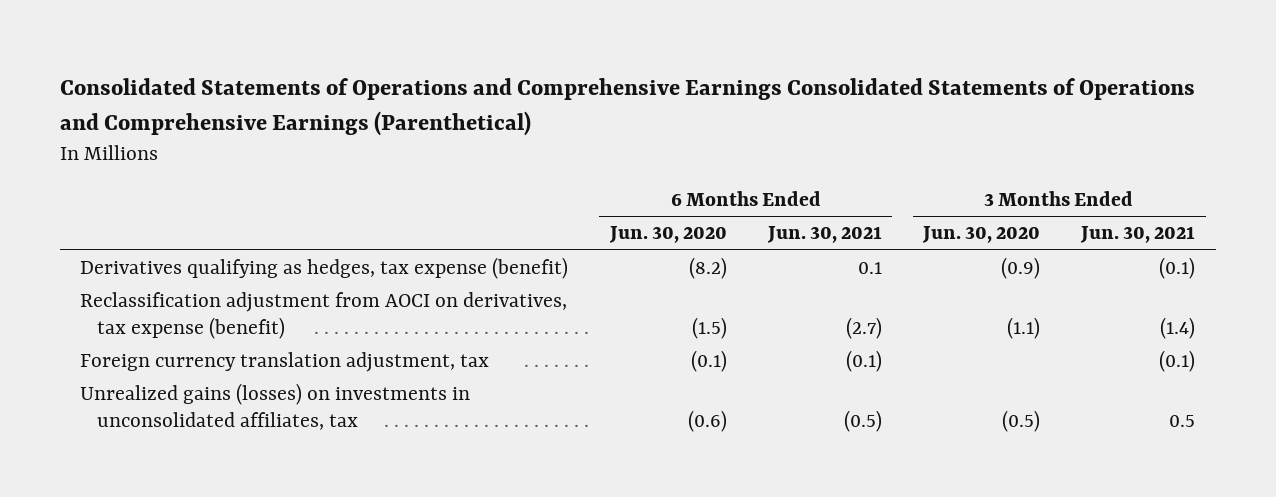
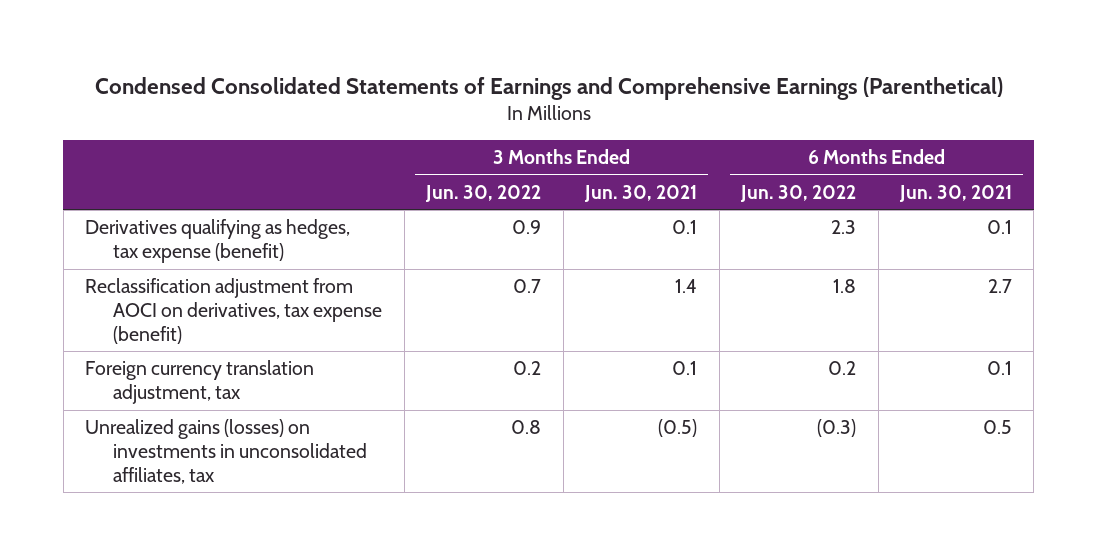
[59,77,1195,136] Consolidated Statements of Operations and Comprehensive Earnings Consolidated Statements of Operations and Comprehensive Earnings (Parenthetical) -> [94,76,1003,100] Condensed Consolidated Statements of Earnings and Comprehensive Earnings (Parenthetical)
[608,226,727,244] Jun. 30, 2020 -> none
[922,226,1041,244] Jun. 30, 2020 -> none
none -> [425,184,542,202] Jun. 30, 2022
none -> [740,184,857,202] Jun. 30, 2022
[1159,257,1196,280] (0.1) -> [672,220,698,235] 0.1
[845,316,882,339] (2.7) -> [988,279,1013,294] 2.7
[1160,316,1196,339] (1.4) -> [675,279,698,294] 1.4
[845,350,882,373] (0.1) -> [987,361,1013,376] 0.1
[1159,350,1196,373] (0.1) -> [672,361,698,376] 0.1
[843,409,882,432] (0.5) -> [983,420,1013,435] 0.5
[1169,414,1196,427] 0.5 -> [658,419,698,438] (0.5)

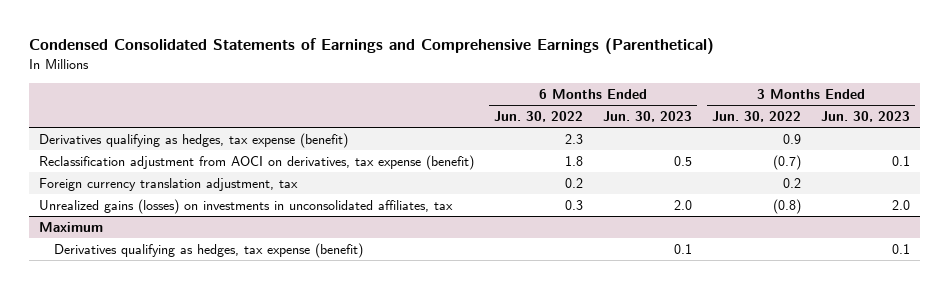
[584,184,698,202] Jun. 30, 2021 -> none
[899,184,1013,202] Jun. 30, 2021 -> none
none -> [602,111,692,123] Jun. 30, 2023
none -> [820,111,910,123] Jun. 30, 2023
[513,279,542,294] 0.7 -> [772,155,801,171] (0.7)
[511,420,542,435] 0.8 -> [772,199,801,215] (0.8)
[817,419,857,438] (0.3) -> [564,200,583,211] 0.3
none -> [38,222,103,233] Maximum
none -> [53,243,363,259] Derivatives qualifying as hedges, tax expense (benefit)

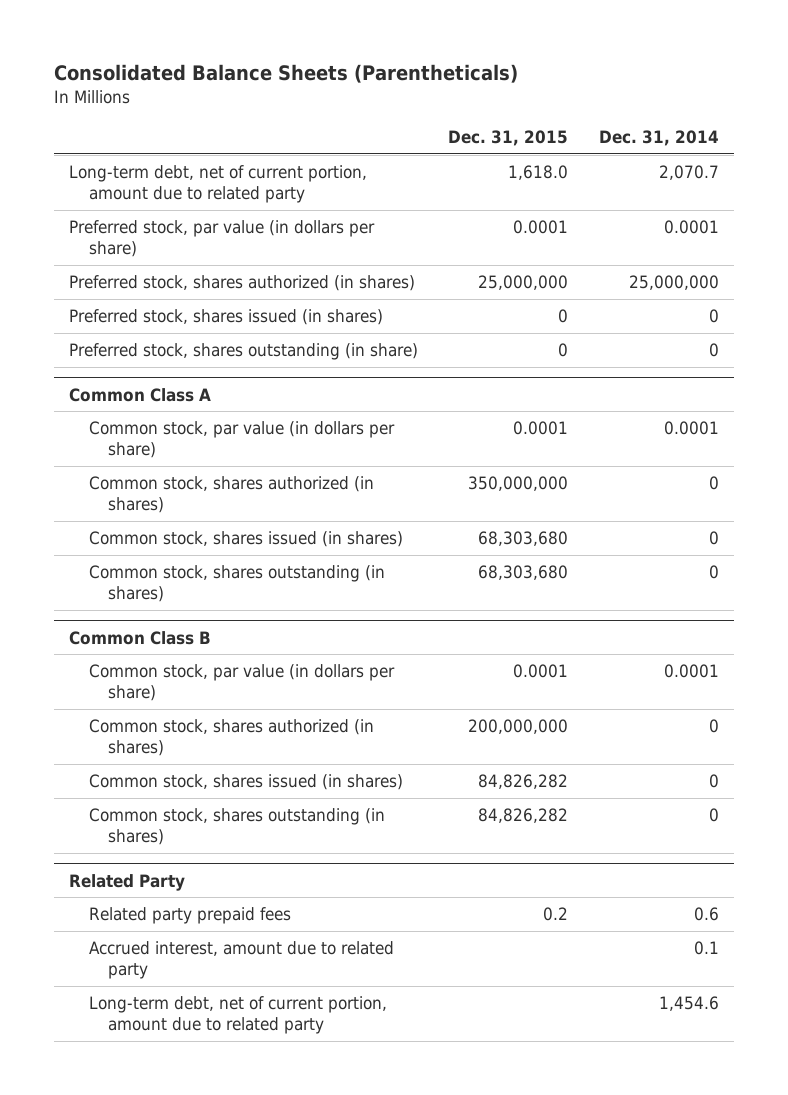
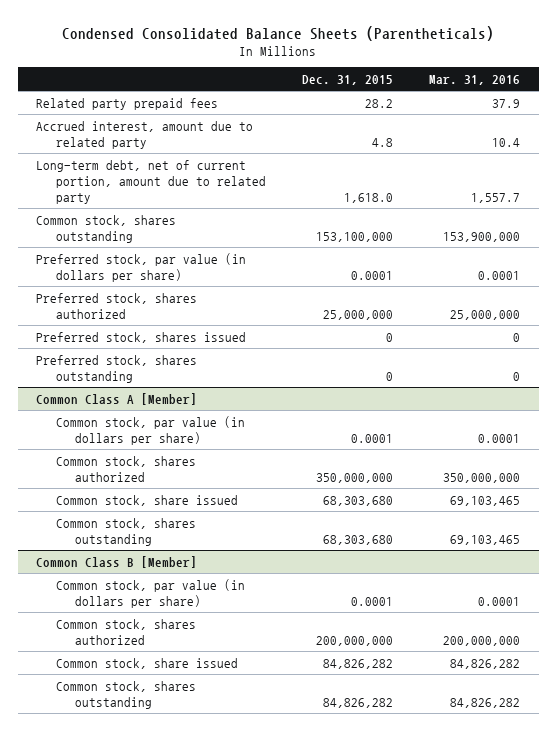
[53,64,518,84] Consolidated Balance Sheets (Parentheticals) -> [62,25,495,41] Condensed Consolidated Balance Sheets (Parentheticals)
[598,130,719,147] Dec. 31, 2014 -> none
none -> [429,74,521,85] Mar. 31, 2016
none -> [36,97,219,110] Related party prepaid fees
none -> [36,120,254,149] Accrued interest, amount due to related party
none -> [36,214,177,243] Common stock, shares outstanding
[69,274,416,291] Preferred stock, shares authorized (in shares) -> [36,292,198,319] Preferred stock, shares authorized
[69,308,384,325] Preferred stock, shares issued (in shares) -> [36,331,247,343] Preferred stock, shares issued
[69,342,419,360] Preferred stock, shares outstanding (in share) -> [36,354,198,383] Preferred stock, shares outstanding
[69,387,212,402] Common Class A -> [36,392,198,405] Common Class A [Member]
[88,475,374,514] Common stock, shares authorized (in shares) -> [55,455,196,482] Common stock, shares authorized
[88,530,403,547] Common stock, shares issued (in shares) -> [55,494,238,506] Common stock, share issued
[88,564,385,603] Common stock, shares outstanding (in shares) -> [55,517,196,546] Common stock, shares outstanding
[69,630,212,645] Common Class B -> [36,555,198,568] Common Class B [Member]
[69,873,186,891] Related Party -> none
[88,906,291,924] Related party prepaid fees -> none
[88,940,394,980] Accrued interest, amount due to related party -> none
[88,995,387,1035] Long-term debt, net of current portion, amount due to related party -> none
[88,718,374,757] Common stock, shares authorized (in shares) -> [55,618,196,645] Common stock, shares authorized
[88,773,403,790] Common stock, shares issued (in shares) -> [55,657,238,669] Common stock, share issued
[88,807,385,846] Common stock, shares outstanding (in shares) -> [55,680,196,709] Common stock, shares outstanding

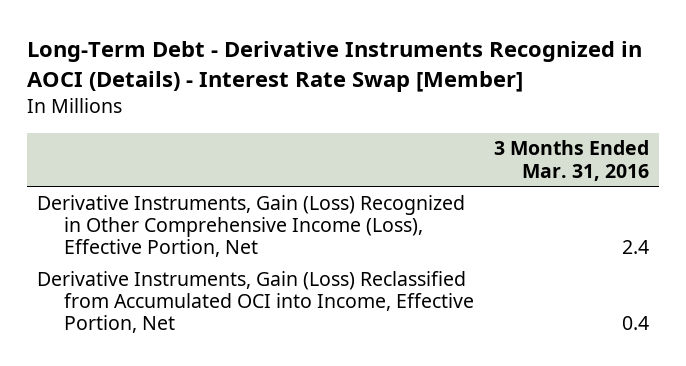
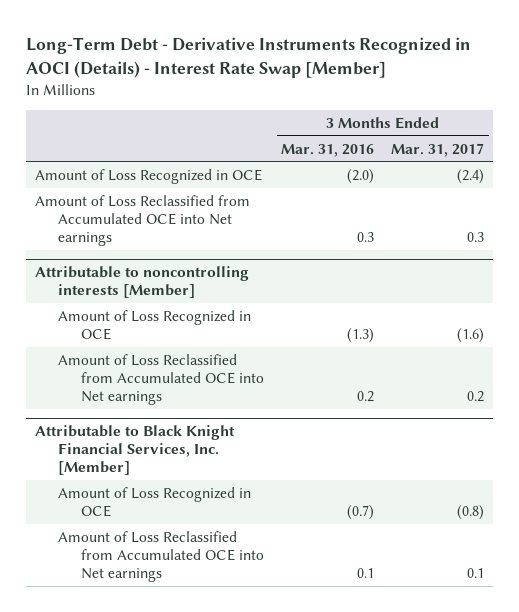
none -> [391,142,485,157] Mar. 31, 2017
[37,194,466,258] Derivative Instruments, Gain (Loss) Recognized in Other Comprehensive Income (Loss), Effective Portion, Net -> [34,168,262,184] Amount of Loss Recognized in OCE
[621,240,649,255] 2.4 -> [347,168,375,184] (2.0)
[37,270,475,334] Derivative Instruments, Gain (Loss) Reclassified from Accumulated OCI into Income, Effective Portion, Net -> [34,194,250,247] Amount of Loss Reclassified from Accumulated OCE into Net earnings
[621,316,649,331] 0.4 -> [357,232,375,243] 0.3
none -> [34,265,249,298] Attributable to noncontrolling interests [Member]
none -> [58,309,252,340] Amount of Loss Recognized in OCE
none -> [58,353,265,406] Amount of Loss Reclassified from Accumulated OCE into Net earnings
none -> [34,424,235,476] Attributable to Black Knight Financial Services, Inc. [Member]
none -> [58,486,252,517] Amount of Loss Recognized in OCE
none -> [58,530,265,583] Amount of Loss Reclassified from Accumulated OCE into Net earnings

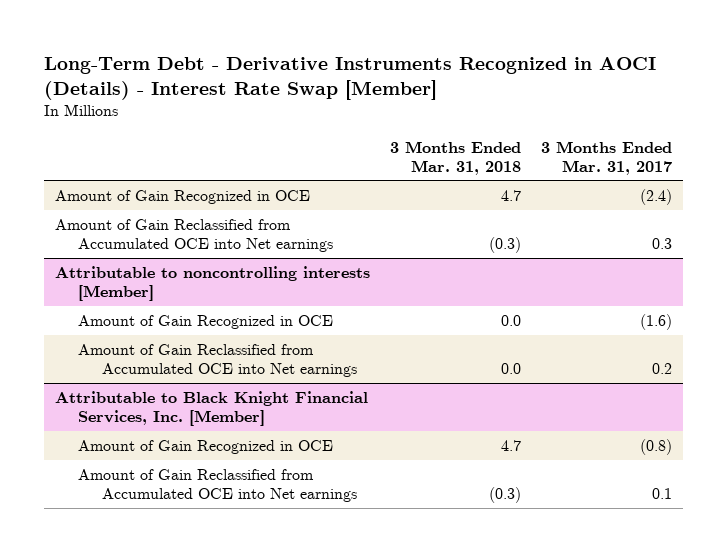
[281,143,375,157] Mar. 31, 2016 -> none
none -> [390,140,522,175] 3 Months Ended Mar. 31, 2018
[34,168,262,184] Amount of Loss Recognized in OCE -> [54,190,310,205] Amount of Gain Recognized in OCE
[34,194,250,247] Amount of Loss Reclassified from Accumulated OCE into Net earnings -> [54,219,334,252] Amount of Gain Reclassified from Accumulated OCE into Net earnings
[58,309,252,340] Amount of Loss Recognized in OCE -> [78,315,334,330] Amount of Gain Recognized in OCE
[58,353,265,406] Amount of Loss Reclassified from Accumulated OCE into Net earnings -> [78,344,357,377] Amount of Gain Reclassified from Accumulated OCE into Net earnings
[58,486,252,517] Amount of Loss Recognized in OCE -> [78,440,334,455] Amount of Gain Recognized in OCE
[58,530,265,583] Amount of Loss Reclassified from Accumulated OCE into Net earnings -> [78,469,357,502] Amount of Gain Reclassified from Accumulated OCE into Net earnings

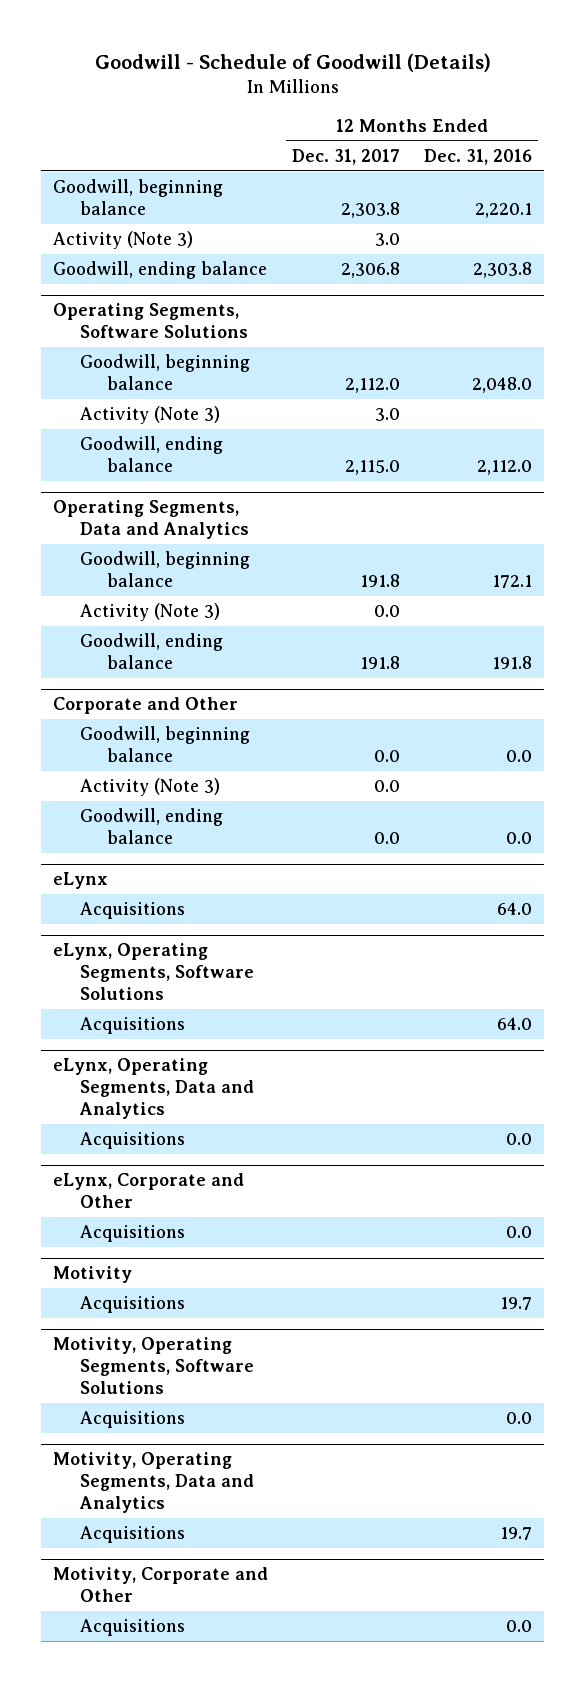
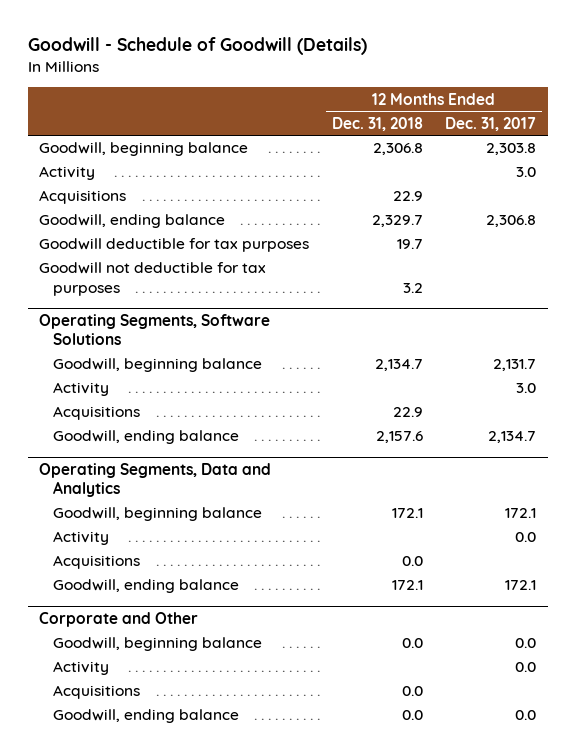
[423,149,532,166] Dec. 31, 2016 -> none
none -> [331,116,423,131] Dec. 31, 2018
[53,231,194,250] Activity (Note 3) -> [38,166,95,181] Activity
none -> [38,190,126,205] Acquisitions
none -> [38,238,309,253] Goodwill deductible for tax purposes
none -> [38,262,266,296] Goodwill not deductible for tax purposes
[345,378,401,394] 2,112.0 -> [493,359,537,372] 2,131.7
[80,406,221,425] Activity (Note 3) -> [52,382,109,397] Activity
none -> [52,406,140,421] Acquisitions
[345,460,401,476] 2,115.0 -> [488,431,537,444] 2,134.7
[360,574,401,588] 191.8 -> [505,508,537,519] 172.1
[80,603,221,622] Activity (Note 3) -> [52,531,109,546] Activity
none -> [52,555,140,570] Acquisitions
[360,656,401,670] 191.8 -> [505,580,537,591] 172.1
[53,872,109,890] eLynx -> none
[80,902,186,920] Acquisitions -> none
[53,943,255,1001] eLynx, Operating Segments, Software Solutions -> none
[80,1017,186,1035] Acquisitions -> none
[53,1058,255,1120] eLynx, Operating Segments, Data and Analytics -> none
[80,1132,186,1150] Acquisitions -> none
[53,1173,245,1209] eLynx, Corporate and Other -> none
[80,1225,186,1243] Acquisitions -> none
[53,1266,133,1284] Motivity -> none
[80,1296,186,1314] Acquisitions -> none
[53,1337,255,1395] Motivity, Operating Segments, Software Solutions -> none
[80,1411,186,1429] Acquisitions -> none
[53,1452,255,1514] Motivity, Operating Segments, Data and Analytics -> none
[80,1526,186,1544] Acquisitions -> none
[53,1567,269,1603] Motivity, Corporate and Other -> none
[80,778,221,797] Activity (Note 3) -> [52,661,109,676] Activity
[80,808,224,845] Goodwill, ending balance -> [52,709,239,724] Goodwill, ending balance

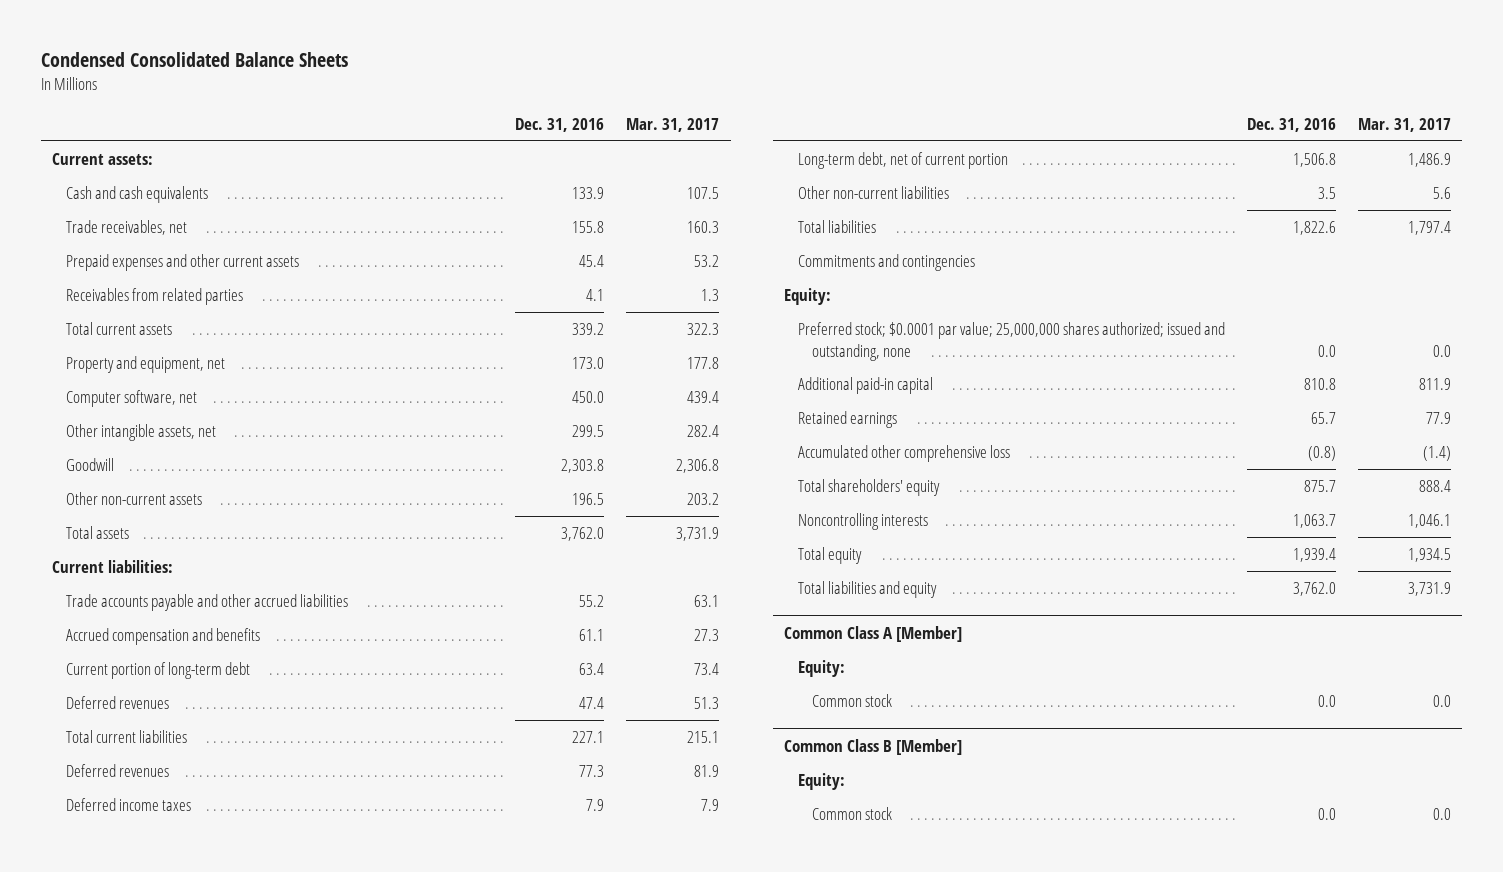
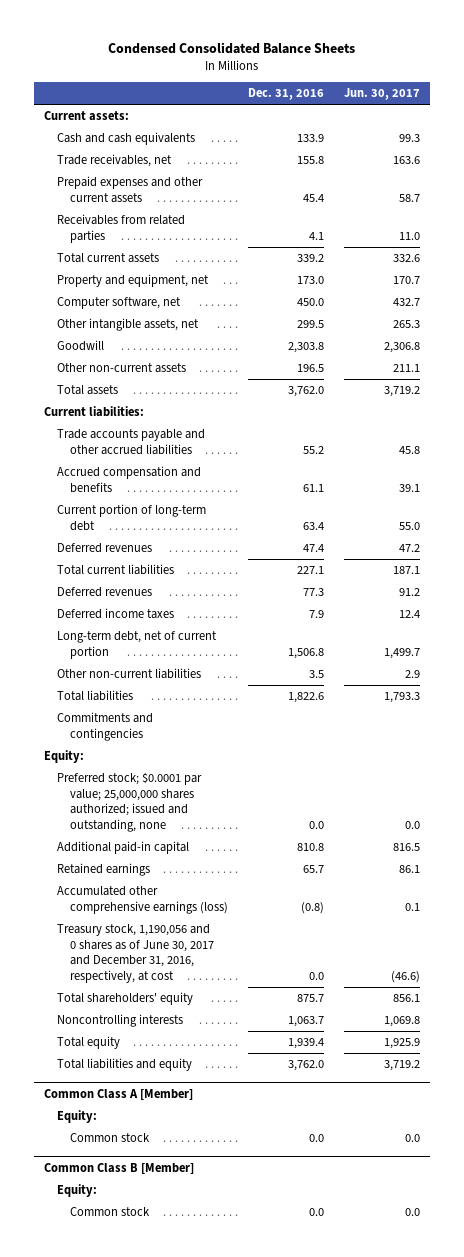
[626,117,720,132] Mar. 31, 2017 -> none
none -> [344,88,421,101] Jun. 30, 2017
[797,444,1010,462] Accumulated other comprehensive loss -> [57,886,229,914] Accumulated other comprehensive earnings (loss)
none -> [57,924,215,983] Treasury stock, 1,190,056 and 0 shares as of June 30, 2017 and December 31, 2016, respectively, at cost

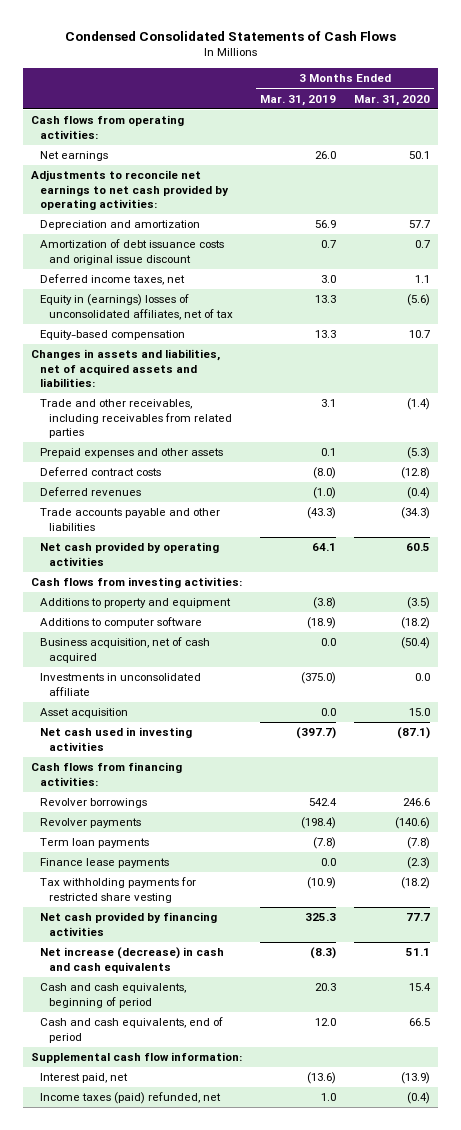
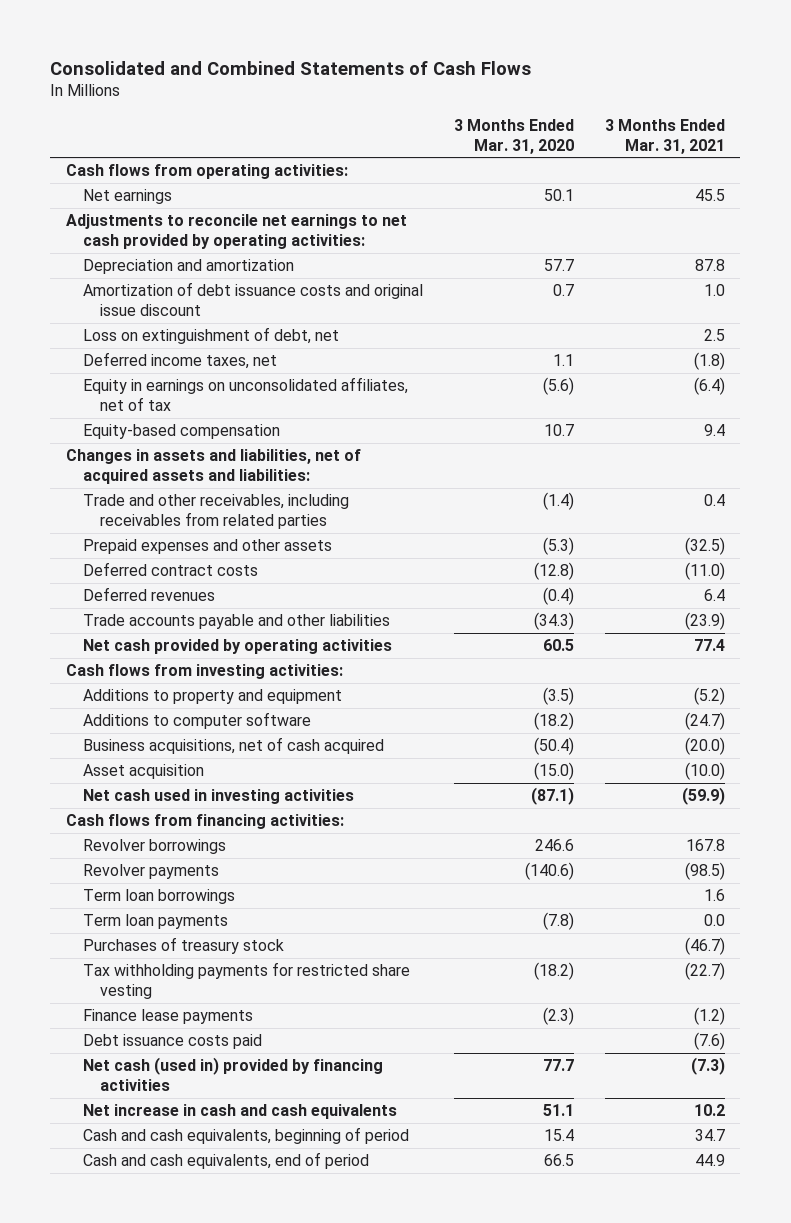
[64,30,396,41] Condensed Consolidated Statements of Cash Flows -> [50,61,532,76] Consolidated and Combined Statements of Cash Flows
[260,94,337,106] Mar. 31, 2019 -> none
none -> [604,118,725,154] 3 Months Ended Mar. 31, 2021
none -> [82,327,339,345] Loss on extinguishment of debt, net
[40,294,233,320] Equity in (earnings) losses of unconsolidated affiliates, net of tax -> [82,377,408,412] Equity in earnings on unconsolidated affiliates, net of tax
[40,673,202,696] Investments in unconsolidated affiliate -> none
[40,637,211,663] Business acquisition, net of cash acquired -> [82,737,384,755] Business acquisitions, net of cash acquired
[408,708,430,717] 15.0 -> [533,762,574,781] (15.0)
none -> [82,889,235,905] Term loan borrowings
none -> [82,937,284,955] Purchases of treasury stock
[40,858,170,869] Finance lease payments -> [82,1009,253,1025] Finance lease payments
none -> [82,1034,262,1050] Debt issuance costs paid
[40,912,218,936] Net cash provided by financing activities -> [82,1057,383,1092] Net cash (used in) provided by financing activities
[40,947,225,973] Net increase (decrease) in cash and cash equivalents -> [82,1104,397,1120] Net increase in cash and cash equivalents
[31,1052,243,1064] Supplemental cash flow information: -> none
[40,1073,129,1084] Interest paid, net -> none
[40,1092,222,1105] Income taxes (paid) refunded, net -> none

